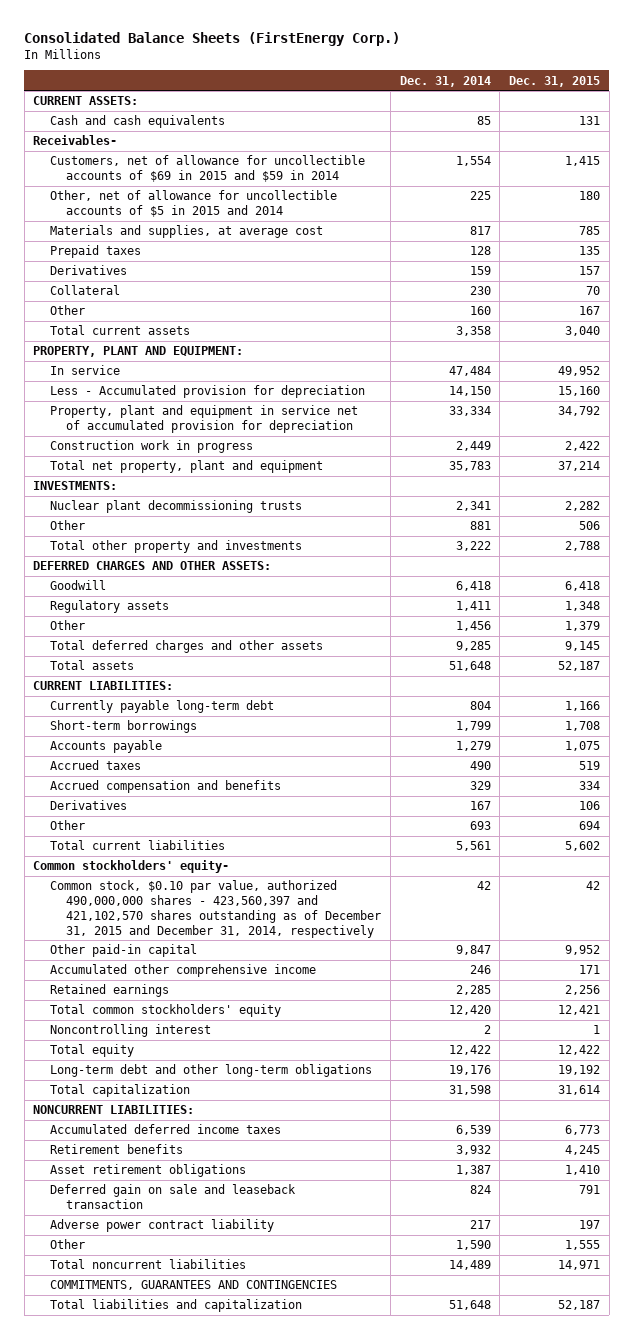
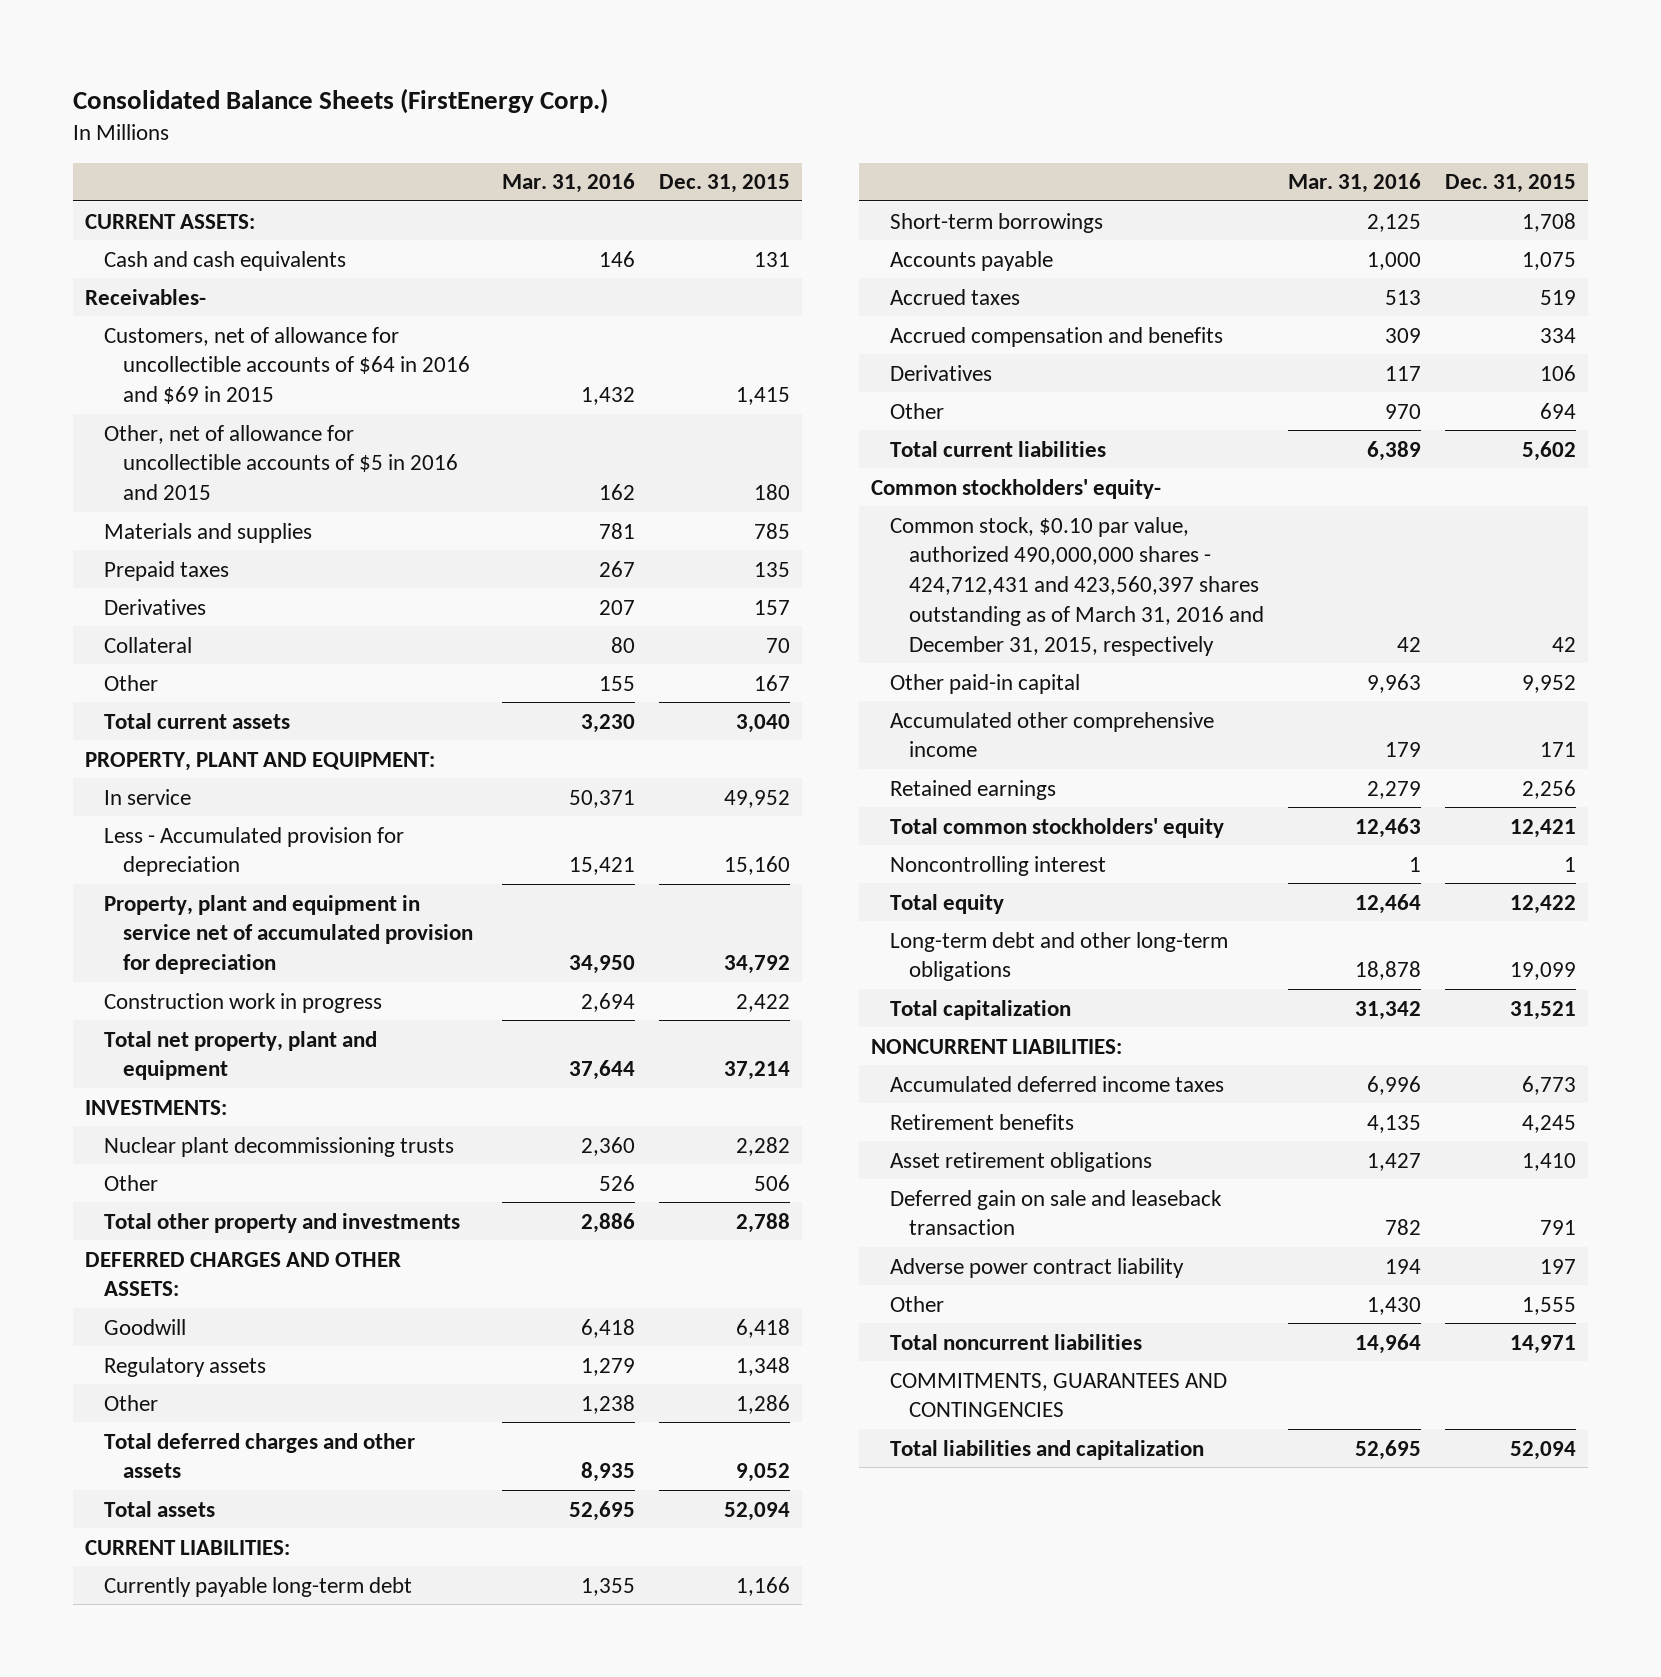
[399,75,491,87] Dec. 31, 2014 -> none
none -> [501,173,635,194] Mar. 31, 2016
[49,155,365,183] Customers, net of allowance for uncollectible accounts of $69 in 2015 and $59 in 2014 -> [103,326,470,405] Customers, net of allowance for uncollectible accounts of $64 in 2016 and $69 in 2015
[49,190,337,218] Other, net of allowance for uncollectible accounts of $5 in 2015 and 2014 -> [103,424,458,501] Other, net of allowance for uncollectible accounts of $5 in 2016 and 2015
[49,225,323,239] Materials and supplies, at average cost -> [103,522,312,543] Materials and supplies
[564,621,600,632] 1,379 -> [735,1394,790,1414] 1,286
[564,641,600,652] 9,145 -> [735,1463,790,1483] 9,052
[557,661,600,672] 52,187 -> [723,1501,790,1521] 52,094
[49,880,382,938] Common stock, $0.10 par value, authorized 490,000,000 shares - 423,560,397 and 421,102,570 shares outstanding as of December 31, 2015 and December 31, 2014, respectively -> [890,516,1265,656] Common stock, $0.10 par value, authorized 490,000,000 shares - 424,712,431 and 423,560,397 shares outstanding as of March 31, 2016 and December 31, 2015, respectively
[557,1065,600,1076] 19,192 -> [1510,962,1577,981] 19,099
[557,1085,600,1096] 31,614 -> [1510,1000,1577,1020] 31,521
[557,1300,600,1311] 52,187 -> [1510,1440,1577,1460] 52,094

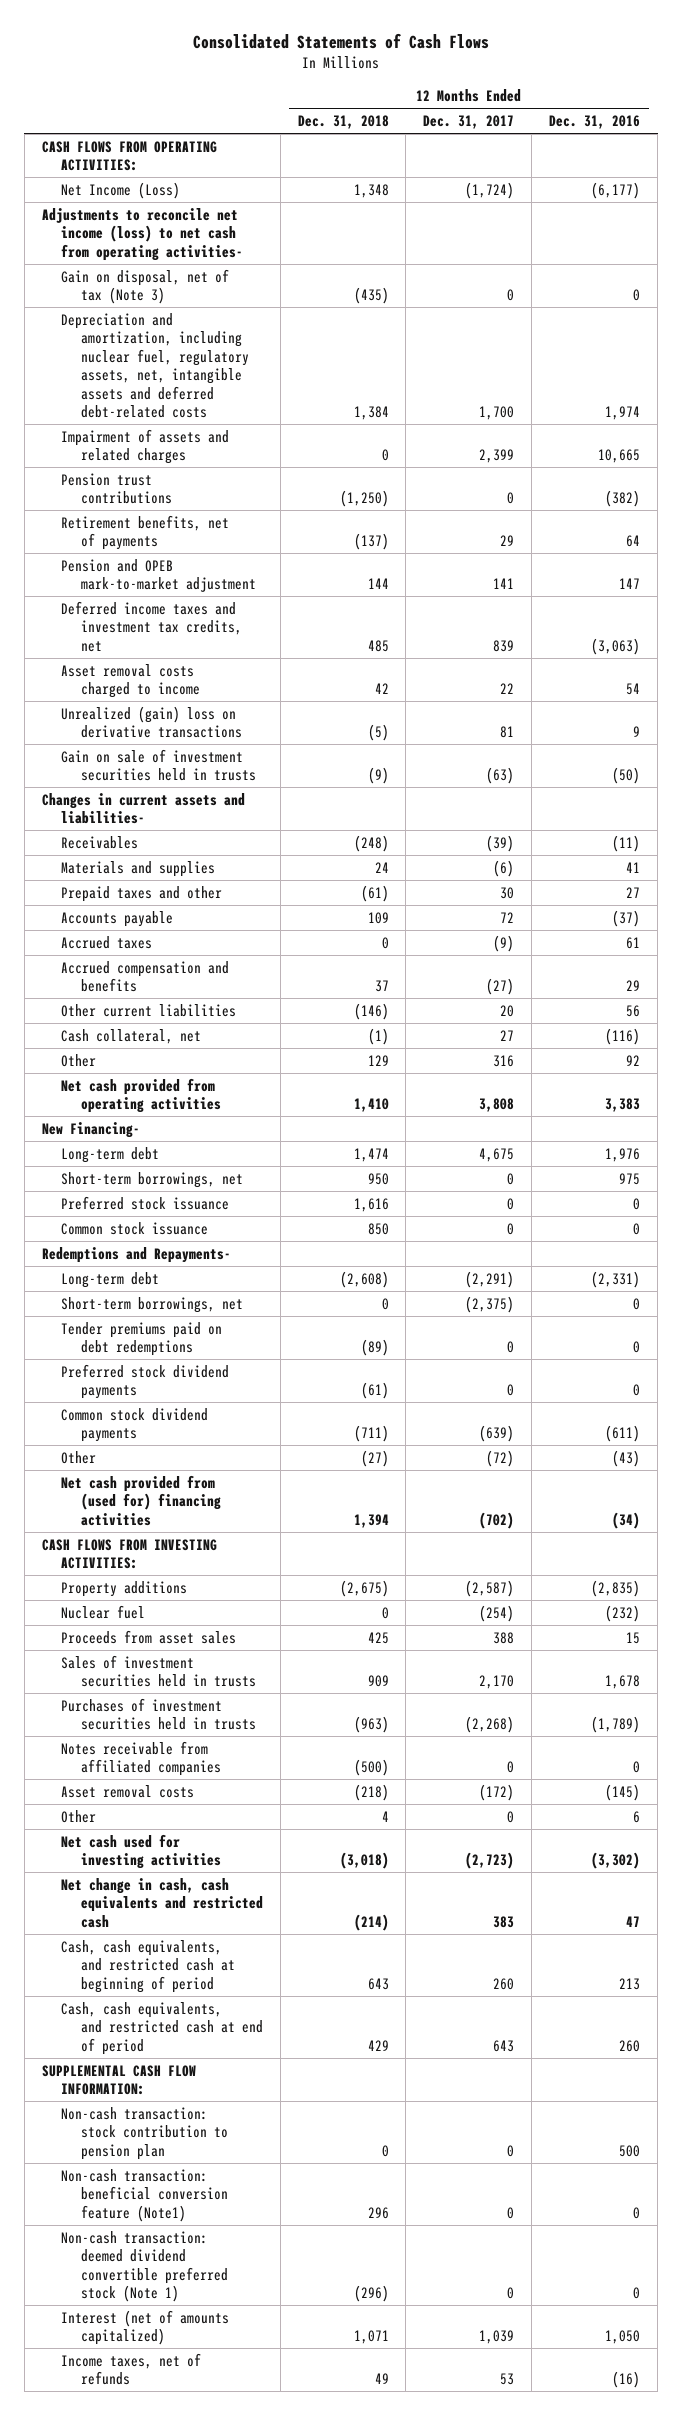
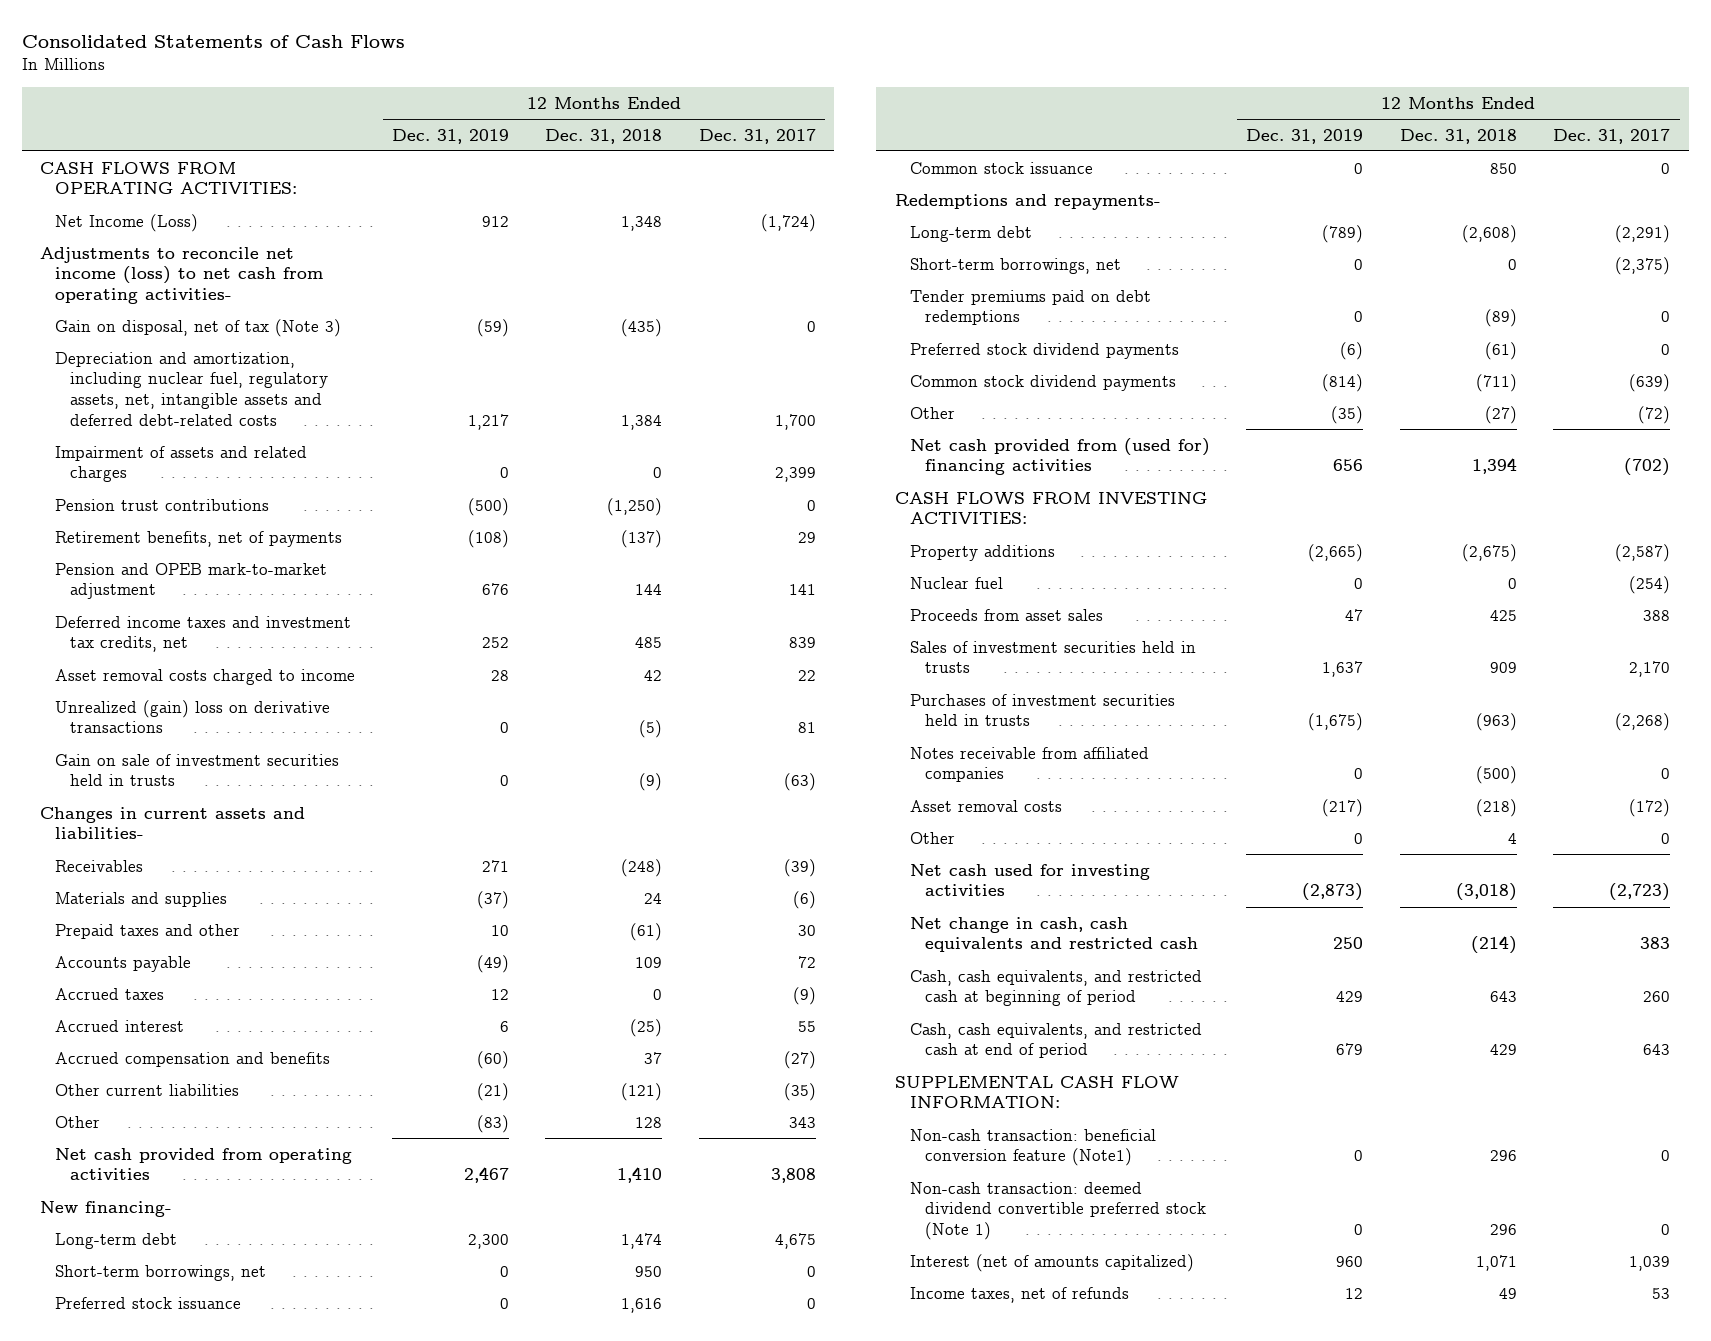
[549,114,641,129] Dec. 31, 2016 -> none
none -> [391,128,509,144] Dec. 31, 2019
none -> [55,1019,185,1032] Accrued interest
[61,1028,202,1044] Cash collateral, net -> none
[353,1002,389,1020] (146) -> [621,1082,663,1101] (121)
[500,1004,515,1017] 20 -> [784,1082,817,1101] (35)
[367,1054,389,1066] 129 -> [635,1116,663,1128] 128
[493,1054,515,1067] 316 -> [789,1116,817,1128] 343
[41,1121,140,1138] New Financing- -> [40,1200,173,1217] New financing-
[41,1246,231,1263] Redemptions and Repayments- -> [894,193,1161,210] Redemptions and repayments-
[61,2106,228,2160] Non-cash transaction: stock contribution to pension plan -> none
[353,2285,389,2303] (296) -> [1489,1224,1517,1236] 296

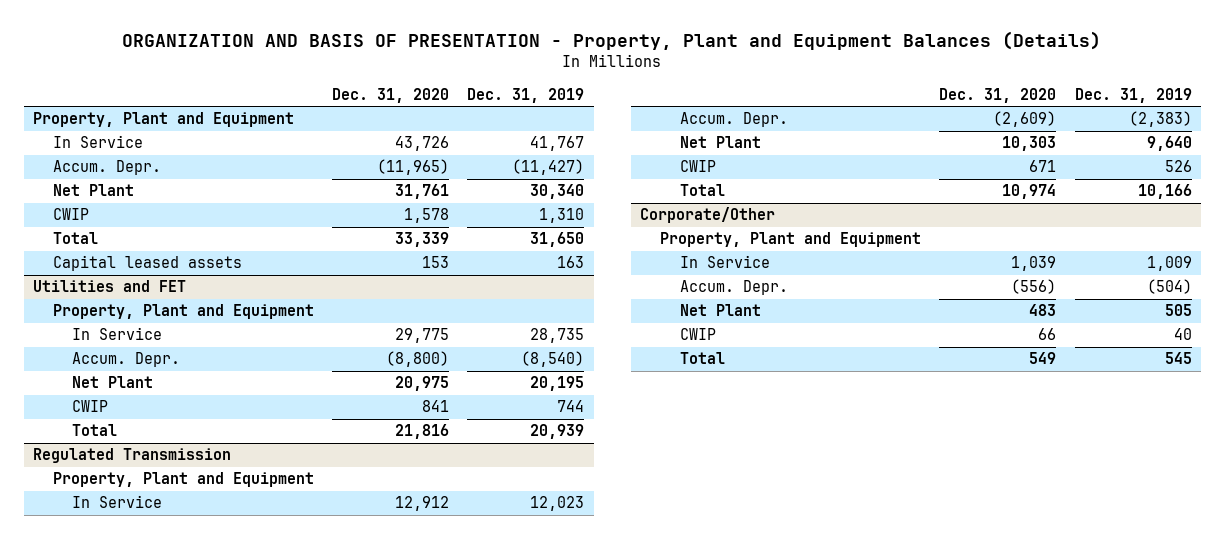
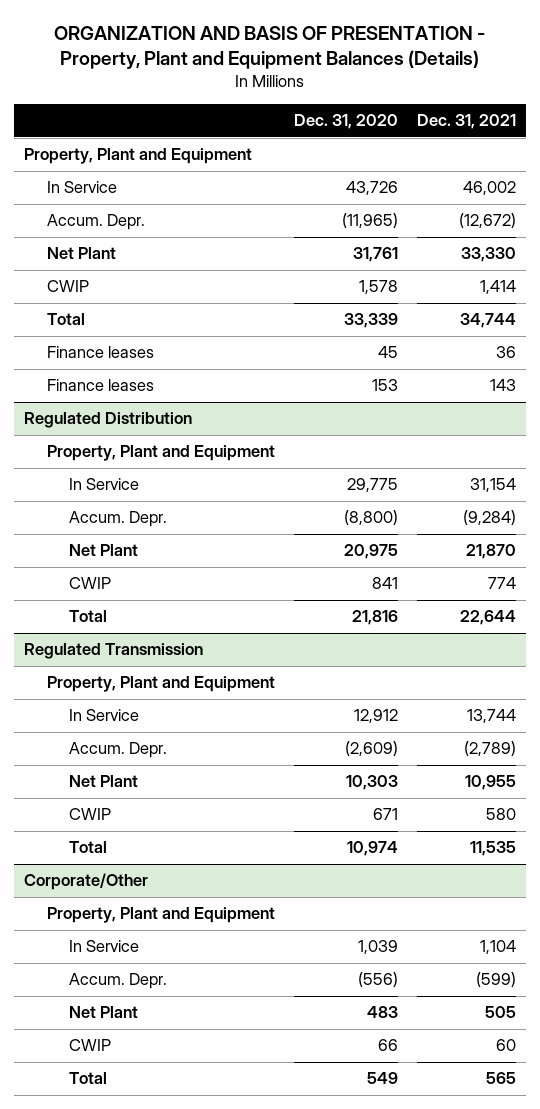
[467,87,585,103] Dec. 31, 2019 -> none
none -> [417,114,517,130] Dec. 31, 2021
none -> [46,346,154,359] Finance leases
[52,255,242,272] Capital leased assets -> [46,379,154,392] Finance leases
[32,280,186,293] Utilities and FET -> [23,412,192,429] Regulated Distribution

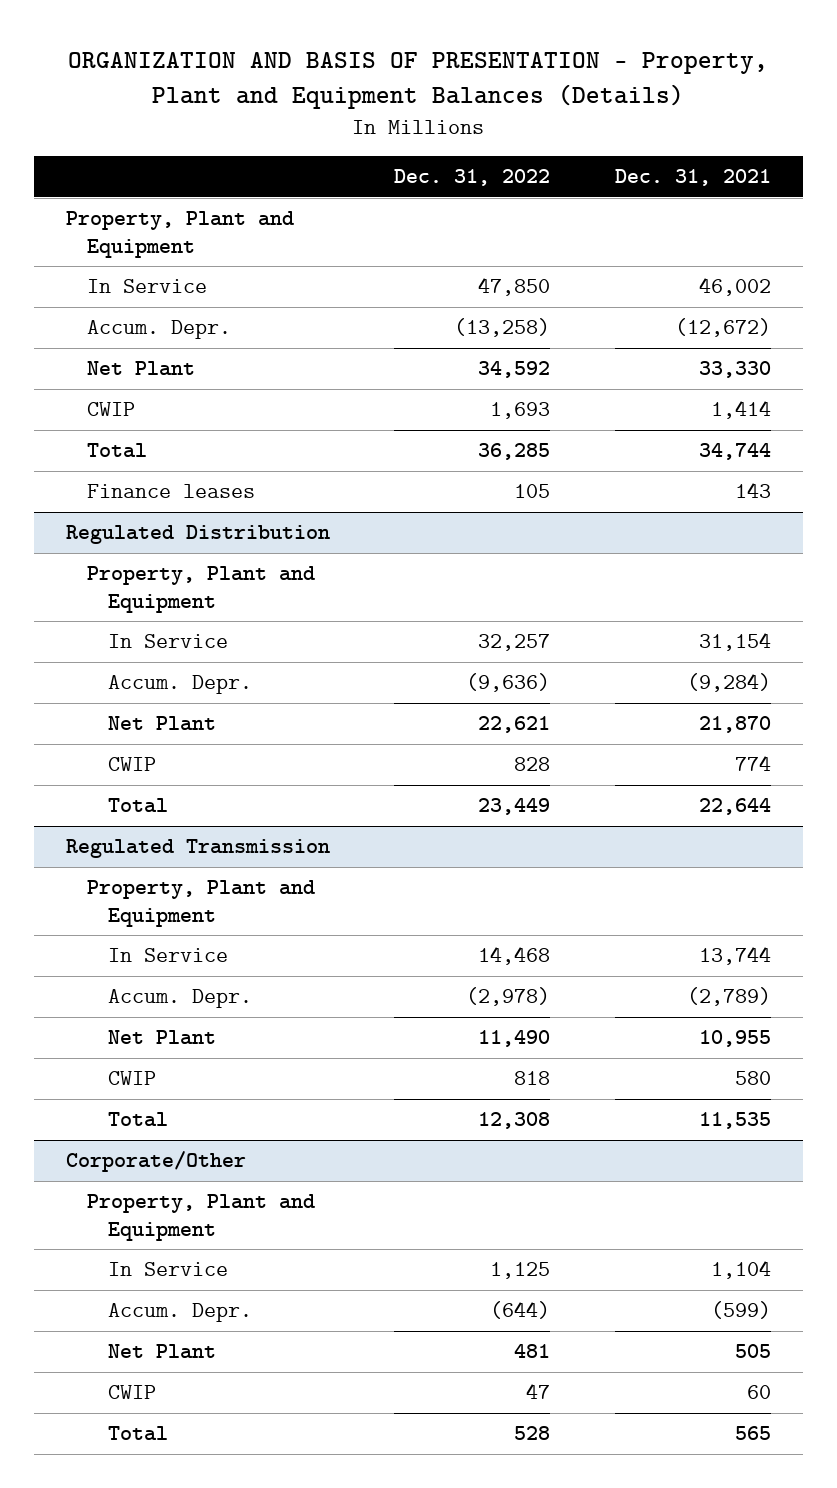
[293,114,398,130] Dec. 31, 2020 -> none
none -> [394,169,551,187] Dec. 31, 2022
[46,346,154,359] Finance leases -> none

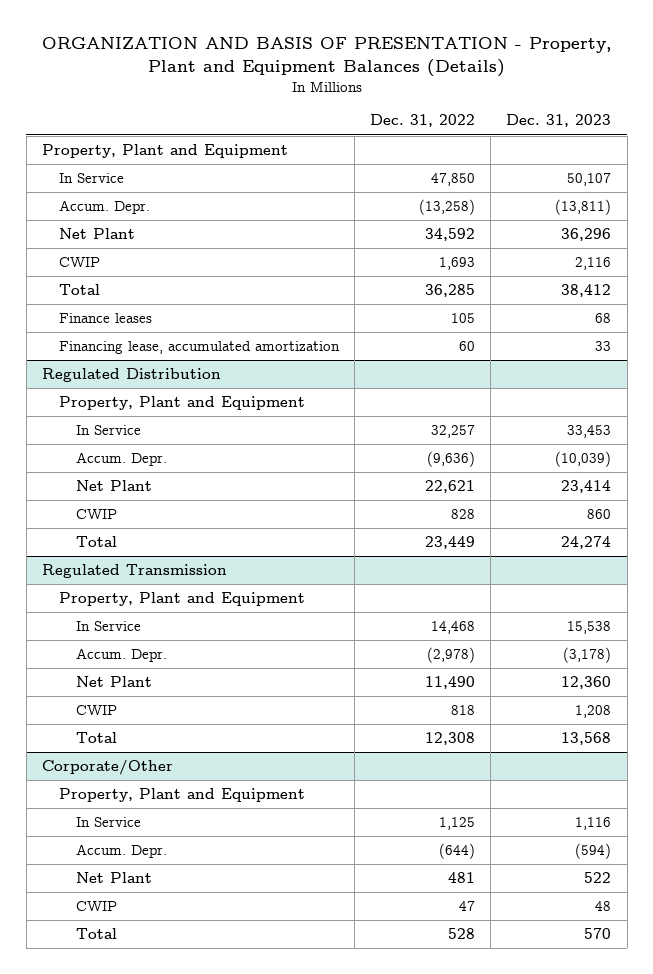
[615,169,772,187] Dec. 31, 2021 -> none
none -> [506,114,612,128] Dec. 31, 2023
none -> [58,341,340,355] Financing lease, accumulated amortization

